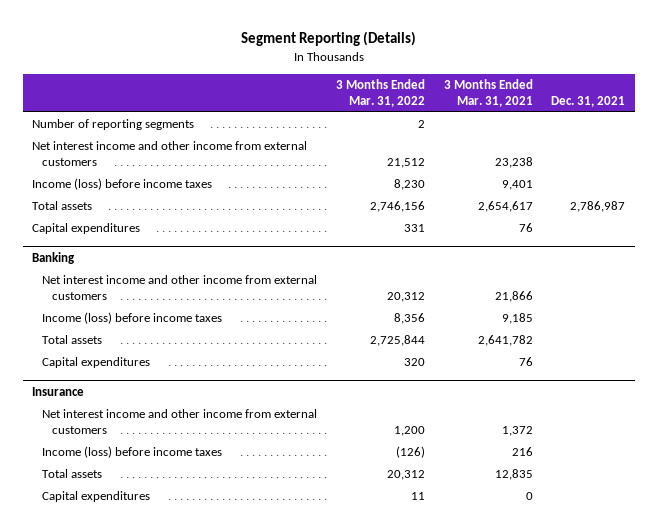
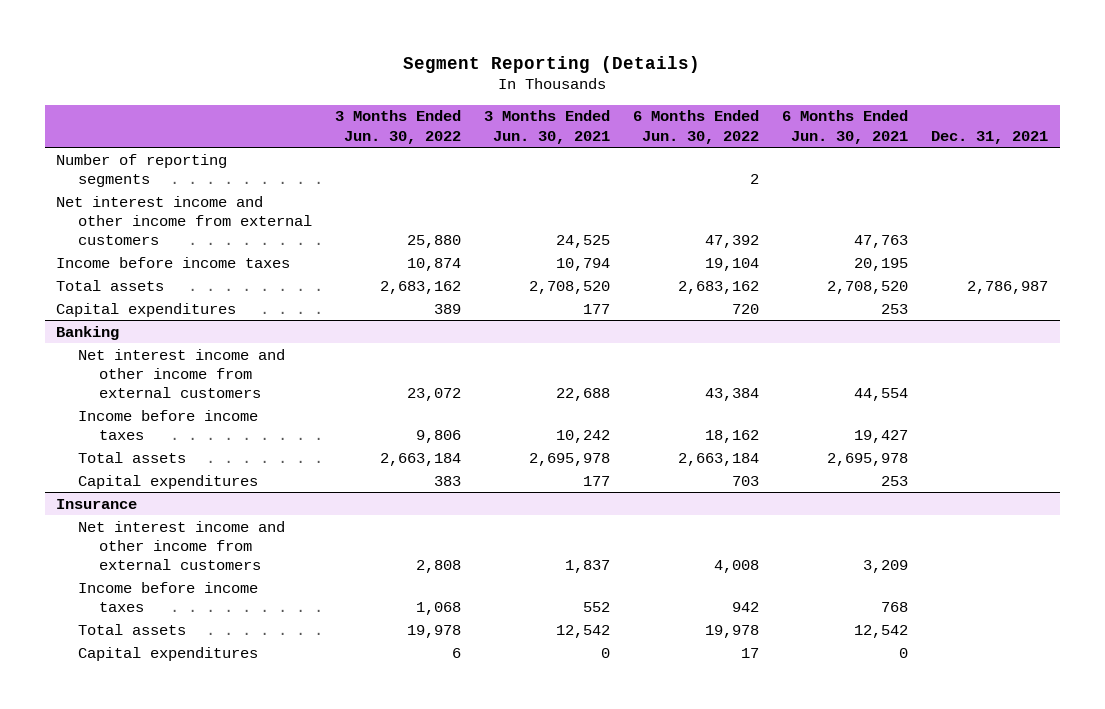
[335,79,425,107] 3 Months Ended Mar. 31, 2022 -> none
[443,79,533,107] 3 Months Ended Mar. 31, 2021 -> none
none -> [334,110,461,144] 3 Months Ended Jun. 30, 2022
none -> [483,110,610,144] 3 Months Ended Jun. 30, 2021
none -> [633,110,760,144] 6 Months Ended Jun. 30, 2022
none -> [782,110,909,144] 6 Months Ended Jun. 30, 2021
[32,178,213,191] Income (loss) before income taxes -> [56,256,291,268] Income before income taxes
[42,312,223,325] Income (loss) before income taxes -> [77,409,258,440] Income before income taxes
[42,446,223,459] Income (loss) before income taxes -> [77,581,258,612] Income before income taxes

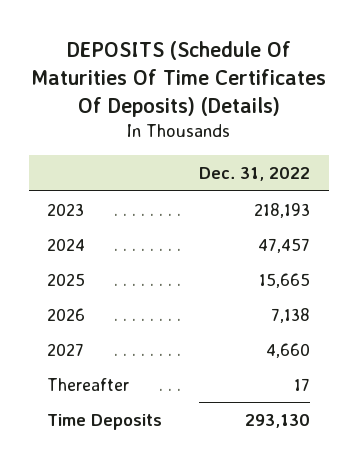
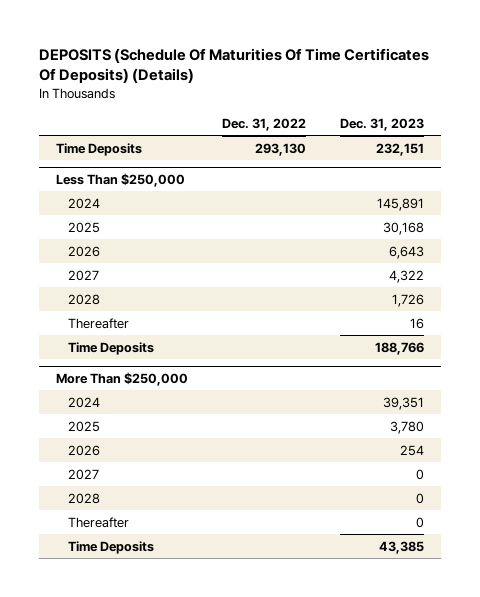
none -> [339,117,424,131] Dec. 31, 2023
[47,202,85,216] 2023 -> none
[47,237,86,251] 2024 -> none
[47,272,86,286] 2025 -> none
[47,307,86,321] 2026 -> none
[47,342,85,356] 2027 -> none
[47,377,130,391] Thereafter -> none
none -> [56,173,186,188] Less Than $250,000
none -> [67,197,100,209] 2024
none -> [67,221,100,233] 2025
none -> [67,245,100,257] 2026
none -> [67,269,99,281] 2027
none -> [67,293,100,305] 2028
none -> [67,317,129,329] Thereafter
none -> [67,341,154,355] Time Deposits
none -> [56,372,189,387] More Than $250,000
none -> [67,396,100,408] 2024
none -> [67,420,100,432] 2025
none -> [67,444,100,456] 2026
none -> [67,468,99,480] 2027
none -> [67,492,100,504] 2028
none -> [67,516,129,528] Thereafter
none -> [67,540,154,554] Time Deposits

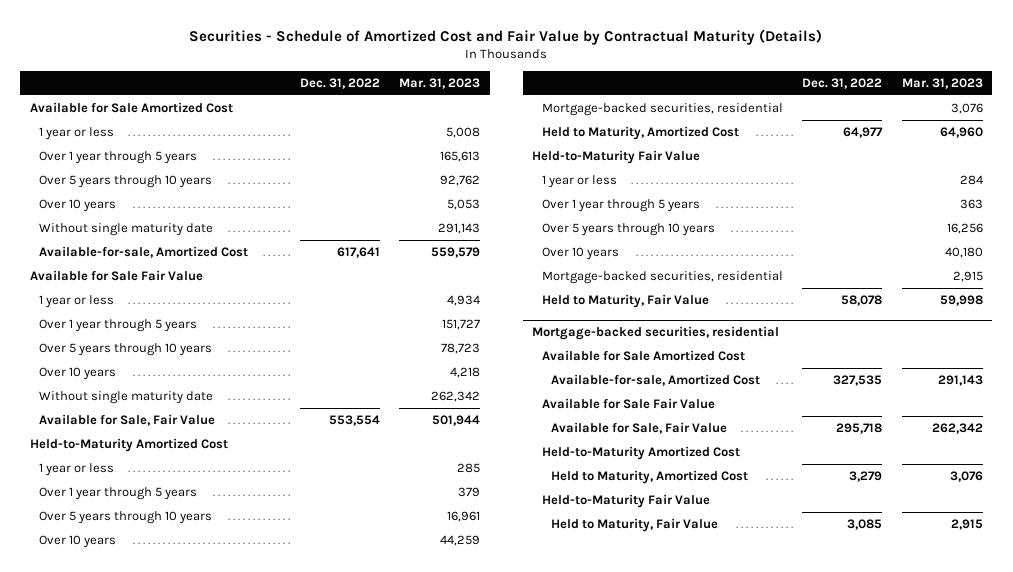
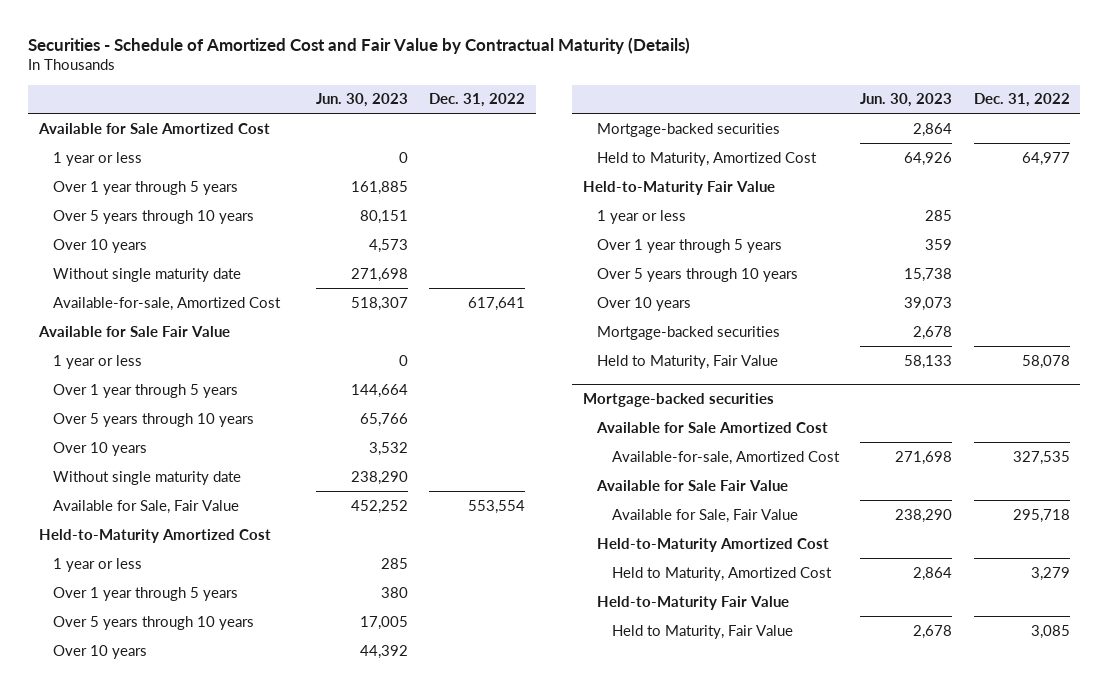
[399,78,481,90] Mar. 31, 2023 -> none
none -> [315,93,408,108] Jun. 30, 2023
[541,102,783,116] Mortgage-backed securities, residential -> [597,122,781,137] Mortgage-backed securities
[541,270,783,284] Mortgage-backed securities, residential -> [597,325,781,340] Mortgage-backed securities
[532,326,780,341] Mortgage-backed securities, residential -> [583,392,775,407] Mortgage-backed securities

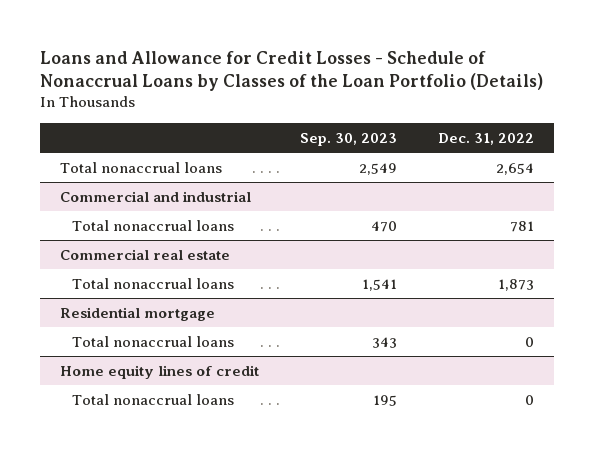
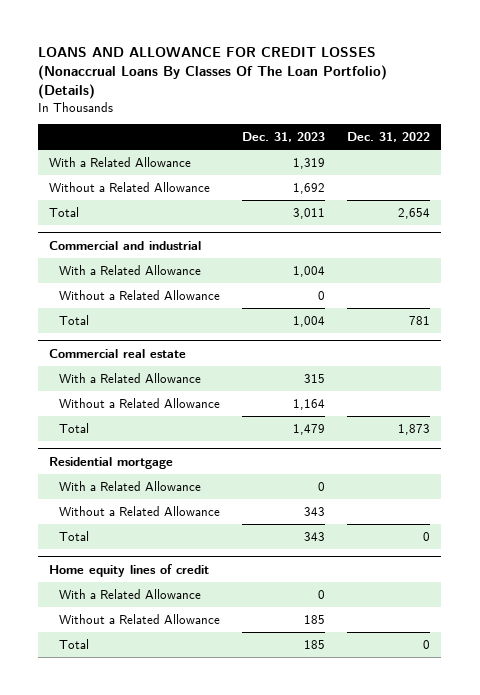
[39,50,543,92] Loans and Allowance for Credit Losses - Schedule of Nonaccrual Loans by Classes of the Loan Portfolio (Details) -> [38,47,388,100] LOANS AND ALLOWANCE FOR CREDIT LOSSES (Nonaccrual Loans By Classes Of The Loan Portfolio) (Details)
[299,132,397,146] Sep. 30, 2023 -> none
none -> [241,132,325,143] Dec. 31, 2023
none -> [49,156,192,167] With a Related Allowance
none -> [49,181,211,192] Without a Related Allowance
[60,161,223,173] Total nonaccrual loans -> [49,206,80,217] Total
none -> [58,264,201,275] With a Related Allowance
none -> [58,289,220,300] Without a Related Allowance
[71,219,234,231] Total nonaccrual loans -> [58,314,89,325] Total
none -> [58,372,201,383] With a Related Allowance
none -> [58,397,220,408] Without a Related Allowance
[71,277,234,289] Total nonaccrual loans -> [58,422,89,433] Total
none -> [58,480,201,491] With a Related Allowance
none -> [58,505,220,516] Without a Related Allowance
[71,335,234,347] Total nonaccrual loans -> [58,530,89,541] Total
none -> [58,588,201,599] With a Related Allowance
none -> [58,613,220,624] Without a Related Allowance
[71,393,234,405] Total nonaccrual loans -> [58,638,89,649] Total

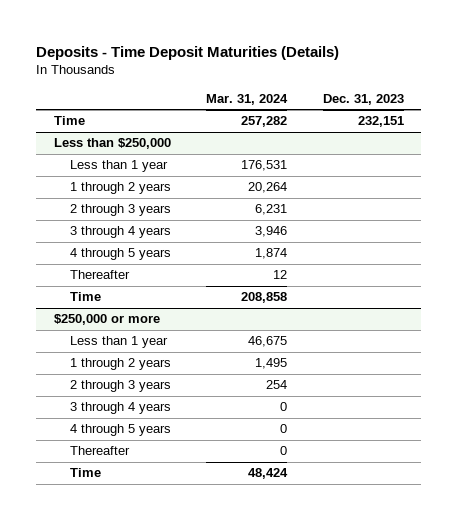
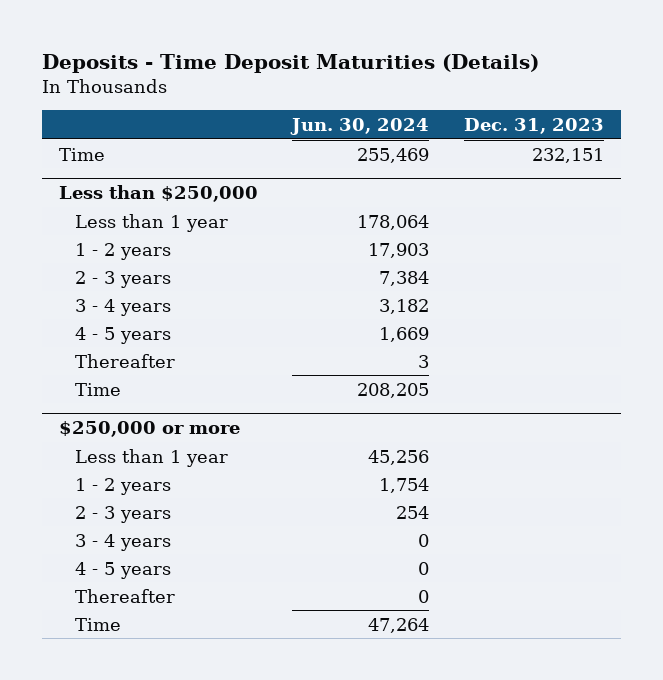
[206,93,289,105] Mar. 31, 2024 -> none
none -> [290,117,430,135] Jun. 30, 2024
[69,182,171,195] 1 through 2 years -> [74,242,171,260] 1 - 2 years
[69,204,171,217] 2 through 3 years -> [74,270,171,288] 2 - 3 years
[69,226,171,239] 3 through 4 years -> [74,298,171,316] 3 - 4 years
[69,248,171,261] 4 through 5 years -> [74,326,171,344] 4 - 5 years
[69,358,171,371] 1 through 2 years -> [74,477,171,495] 1 - 2 years
[69,380,171,393] 2 through 3 years -> [74,505,171,523] 2 - 3 years
[69,402,171,415] 3 through 4 years -> [74,533,171,551] 3 - 4 years
[69,424,171,437] 4 through 5 years -> [74,561,171,579] 4 - 5 years

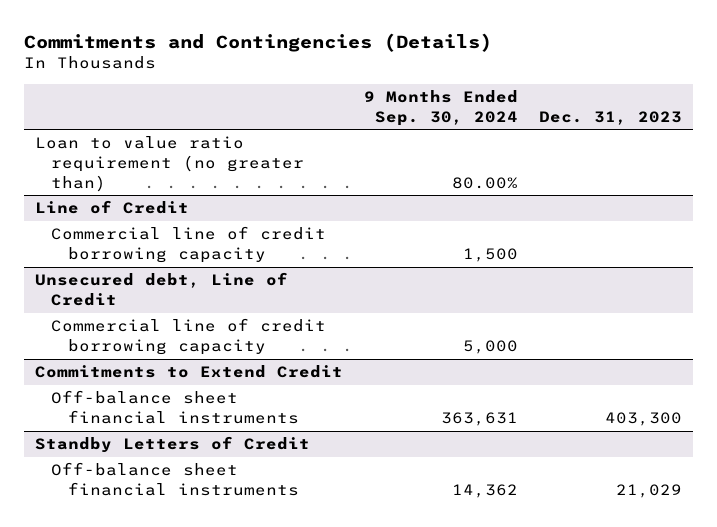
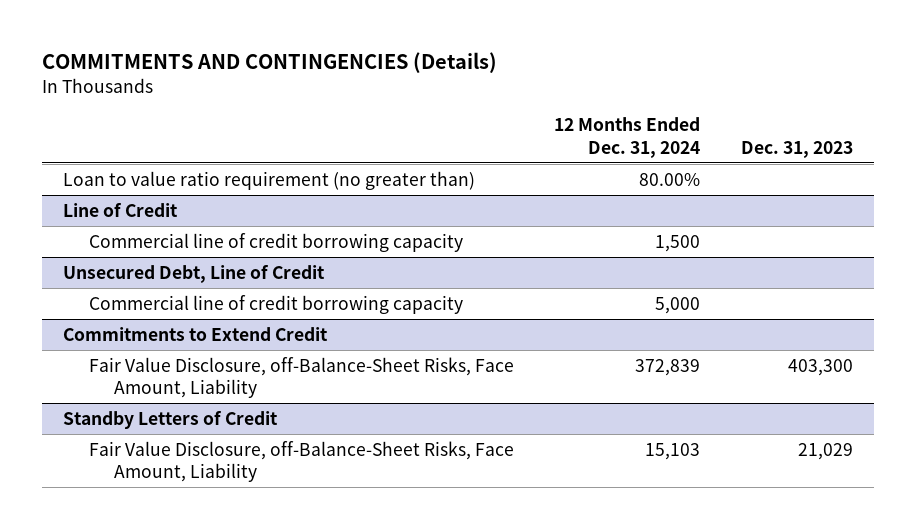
[24,32,493,52] Commitments and Contingencies (Details) -> [42,52,498,74] COMMITMENTS AND CONTINGENCIES (Details)
[364,90,519,126] 9 Months Ended Sep. 30, 2024 -> none
none -> [554,117,701,158] 12 Months Ended Dec. 31, 2024
[34,272,288,307] Unsecured debt, Line of Credit -> [62,263,325,283] Unsecured Debt, Line of Credit
[51,390,299,425] Off-balance sheet financial instruments -> [88,356,514,398] Fair Value Disclosure, off-Balance-Sheet Risks, Face Amount, Liability
[51,462,299,497] Off-balance sheet financial instruments -> [88,440,514,482] Fair Value Disclosure, off-Balance-Sheet Risks, Face Amount, Liability

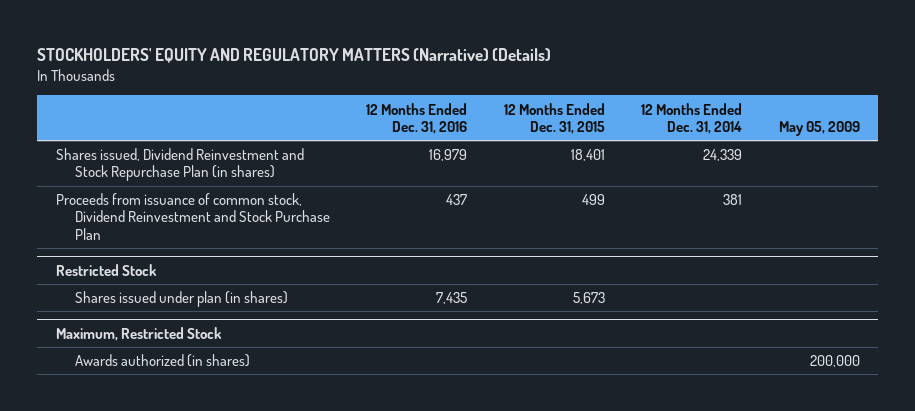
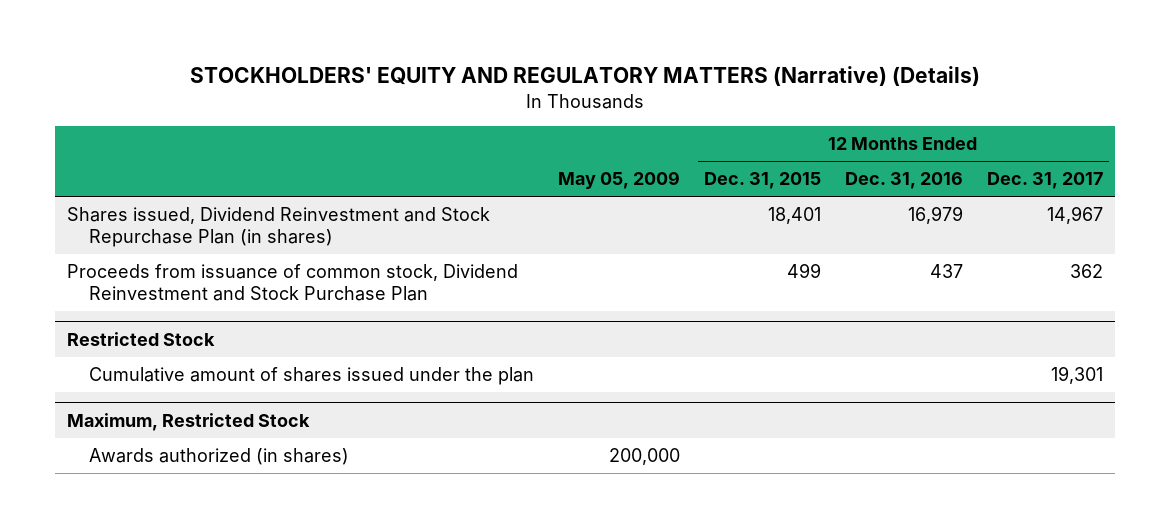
[641,102,743,134] 12 Months Ended Dec. 31, 2014 -> none
none -> [986,172,1103,190] Dec. 31, 2017
[75,291,289,308] Shares issued under plan (in shares) -> none
none -> [89,367,535,386] Cumulative amount of shares issued under the plan

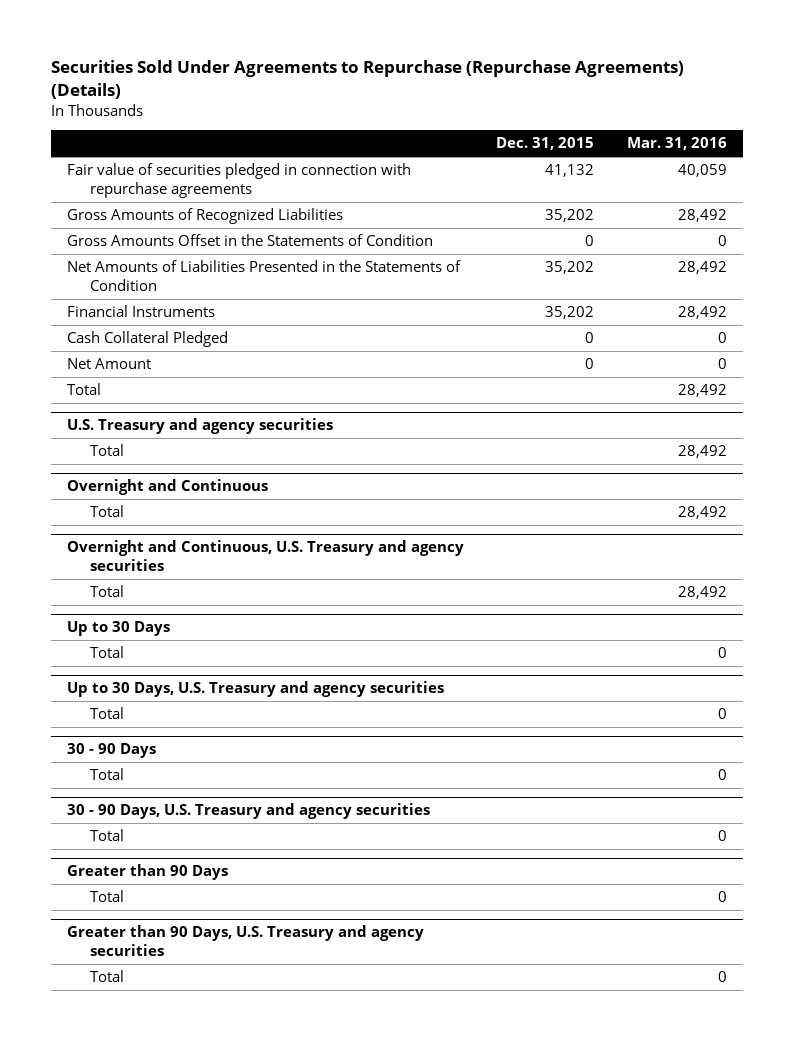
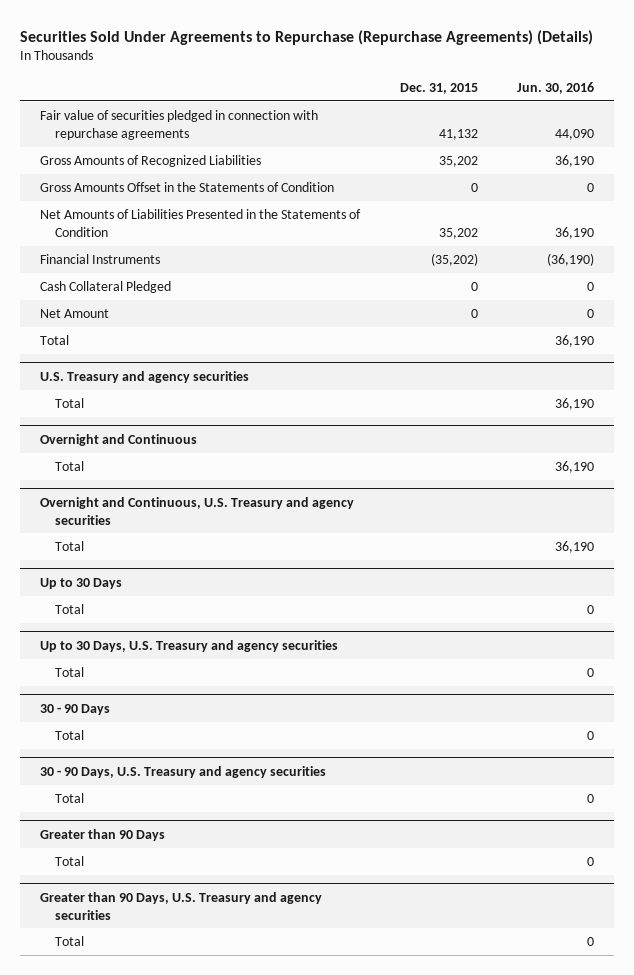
[626,137,727,151] Mar. 31, 2016 -> none
none -> [517,82,595,95] Jun. 30, 2016
[545,306,595,320] 35,202 -> [430,252,478,266] (35,202)

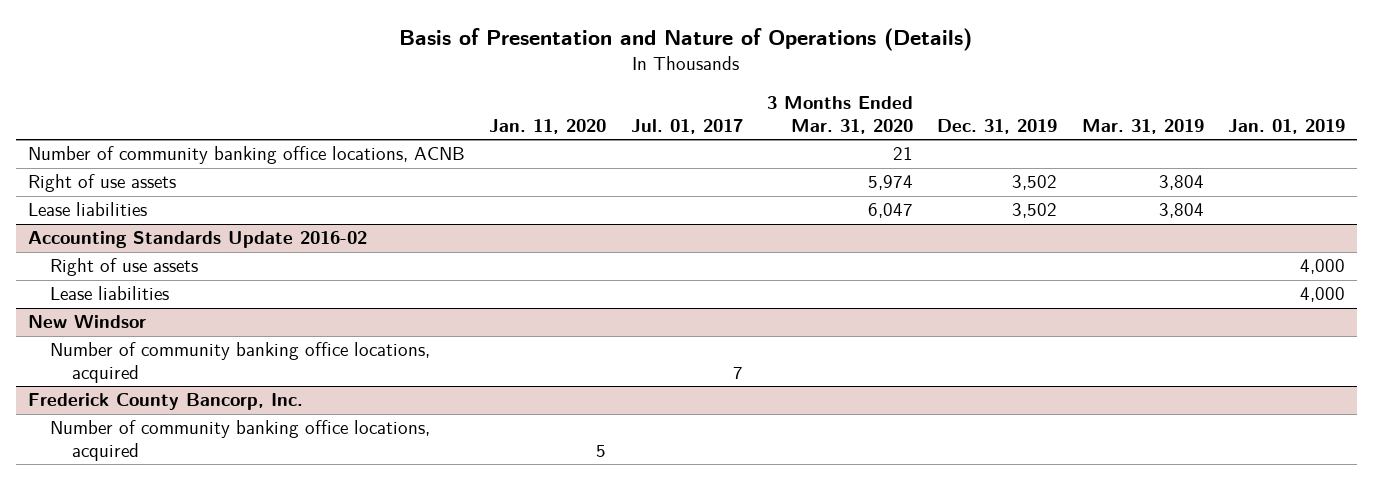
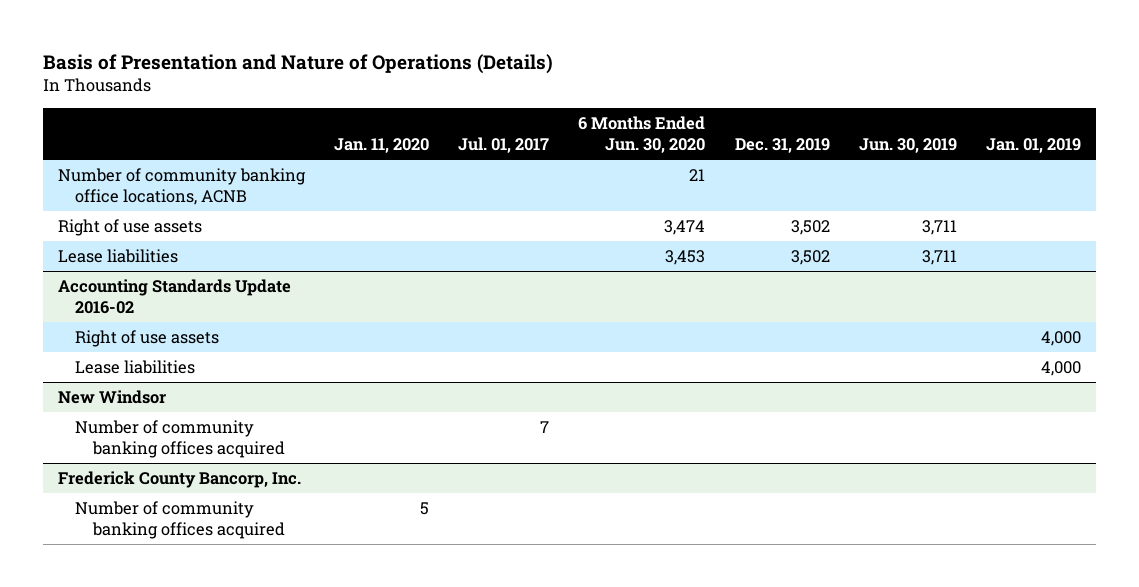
[766,96,913,135] 3 Months Ended Mar. 31, 2020 -> none
[1081,119,1204,135] Mar. 31, 2019 -> none
none -> [578,115,706,154] 6 Months Ended Jun. 30, 2020
none -> [858,138,957,154] Jun. 30, 2019
[49,342,430,384] Number of community banking office locations, acquired -> [75,419,286,459] Number of community banking offices acquired
[49,420,430,462] Number of community banking office locations, acquired -> [75,500,286,540] Number of community banking offices acquired

